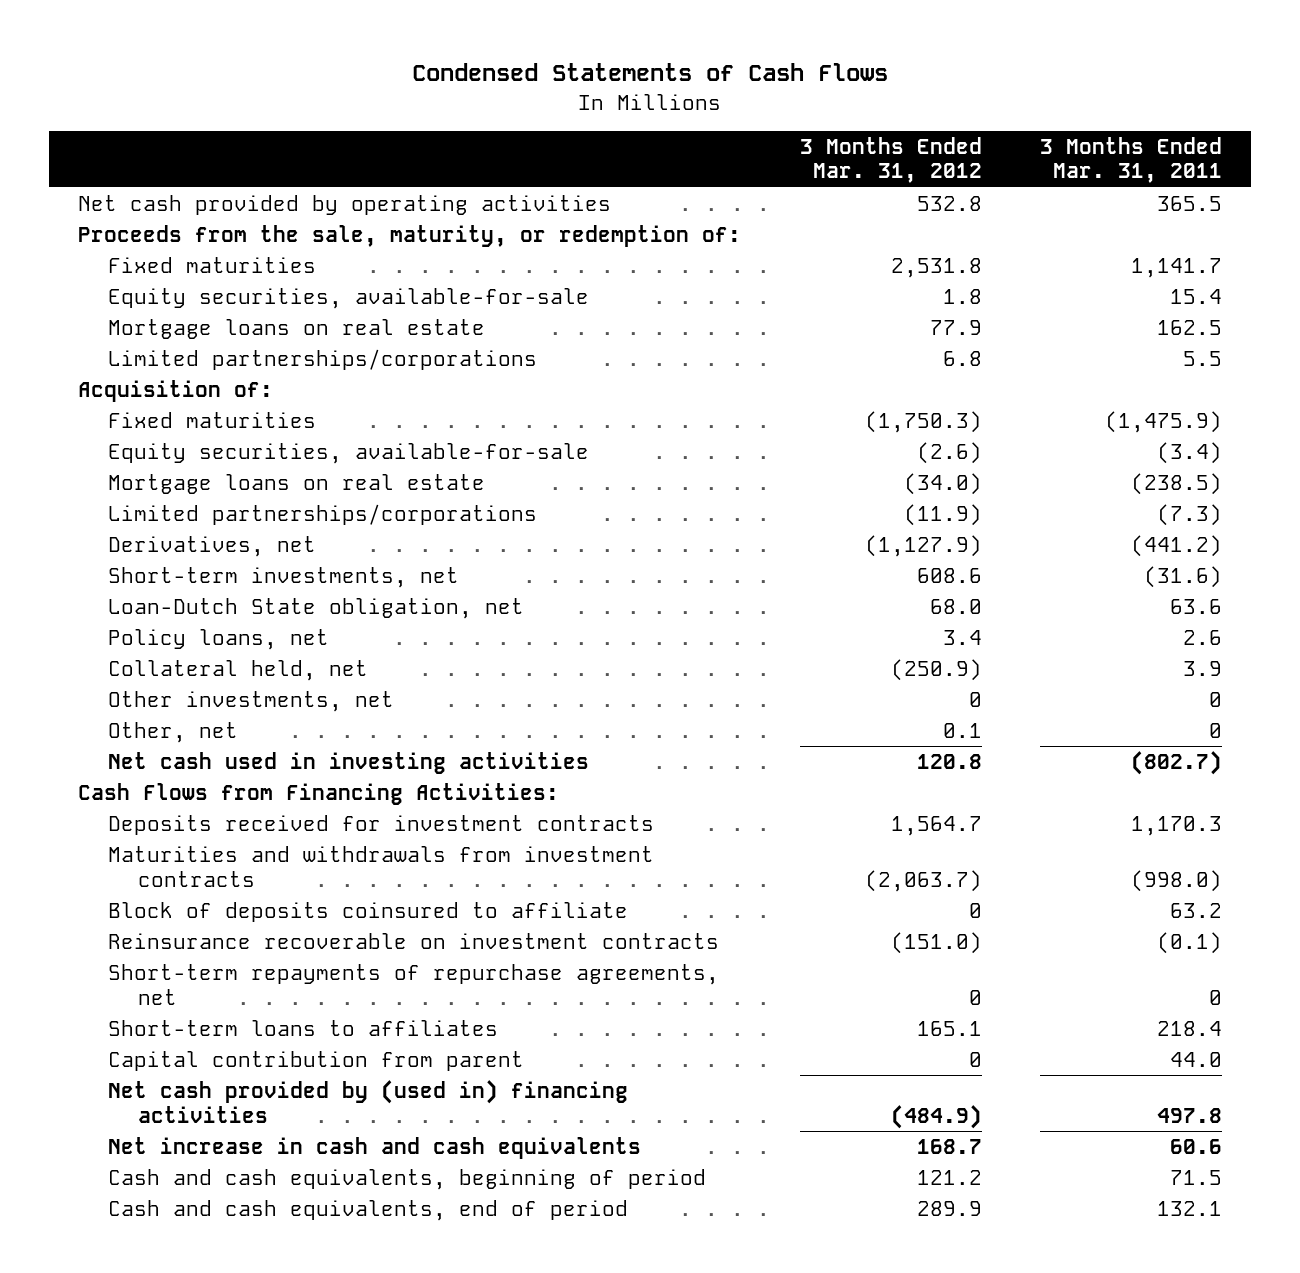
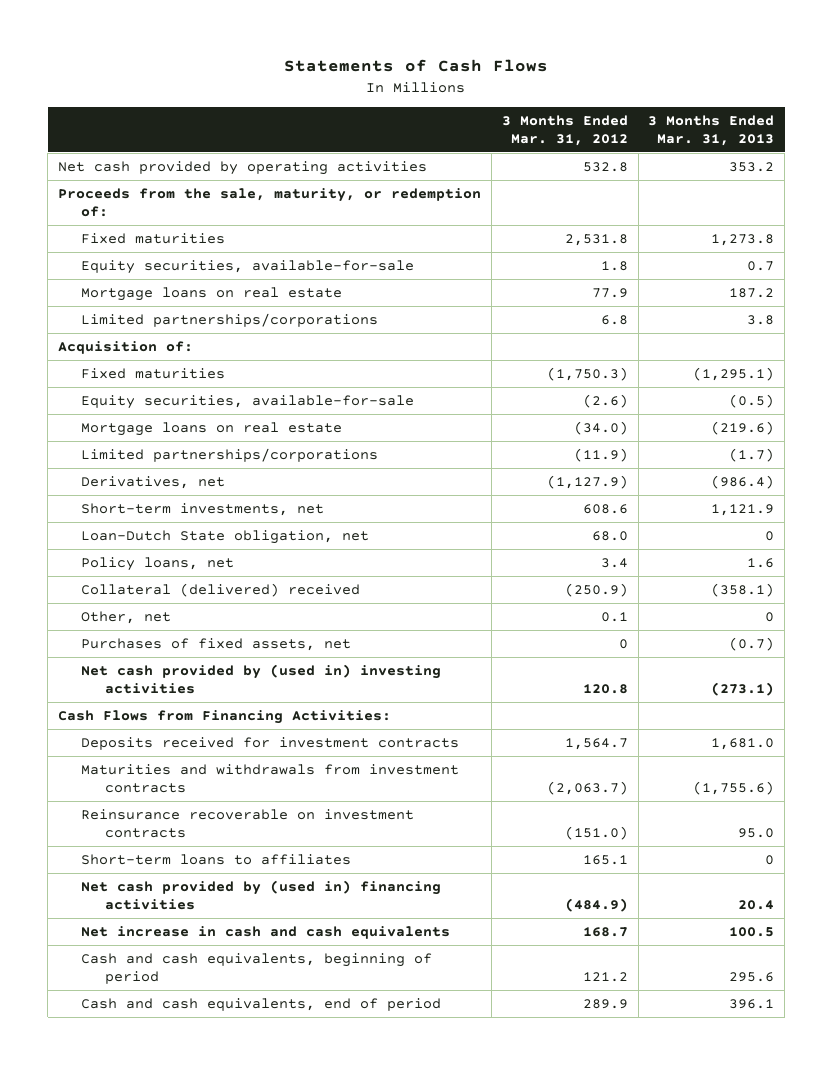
[412,63,889,82] Condensed Statements of Cash Flows -> [284,59,549,73] Statements of Cash Flows
[1039,136,1222,184] 3 Months Ended Mar. 31, 2011 -> none
none -> [648,115,775,146] 3 Months Ended Mar. 31, 2013
[108,691,395,713] Other investments, net -> none
[108,660,369,682] Collateral held, net -> [81,583,361,598] Collateral (delivered) received
none -> [81,638,352,652] Purchases of fixed assets, net
[108,752,590,775] Net cash used in investing activities -> [81,664,442,694] Net cash provided by (used in) investing activities
[108,902,629,923] Block of deposits coinsured to affiliate -> none
[108,964,720,1005] Short-term repayments of repurchase agreements, net -> none
[108,1051,525,1072] Capital contribution from parent -> none

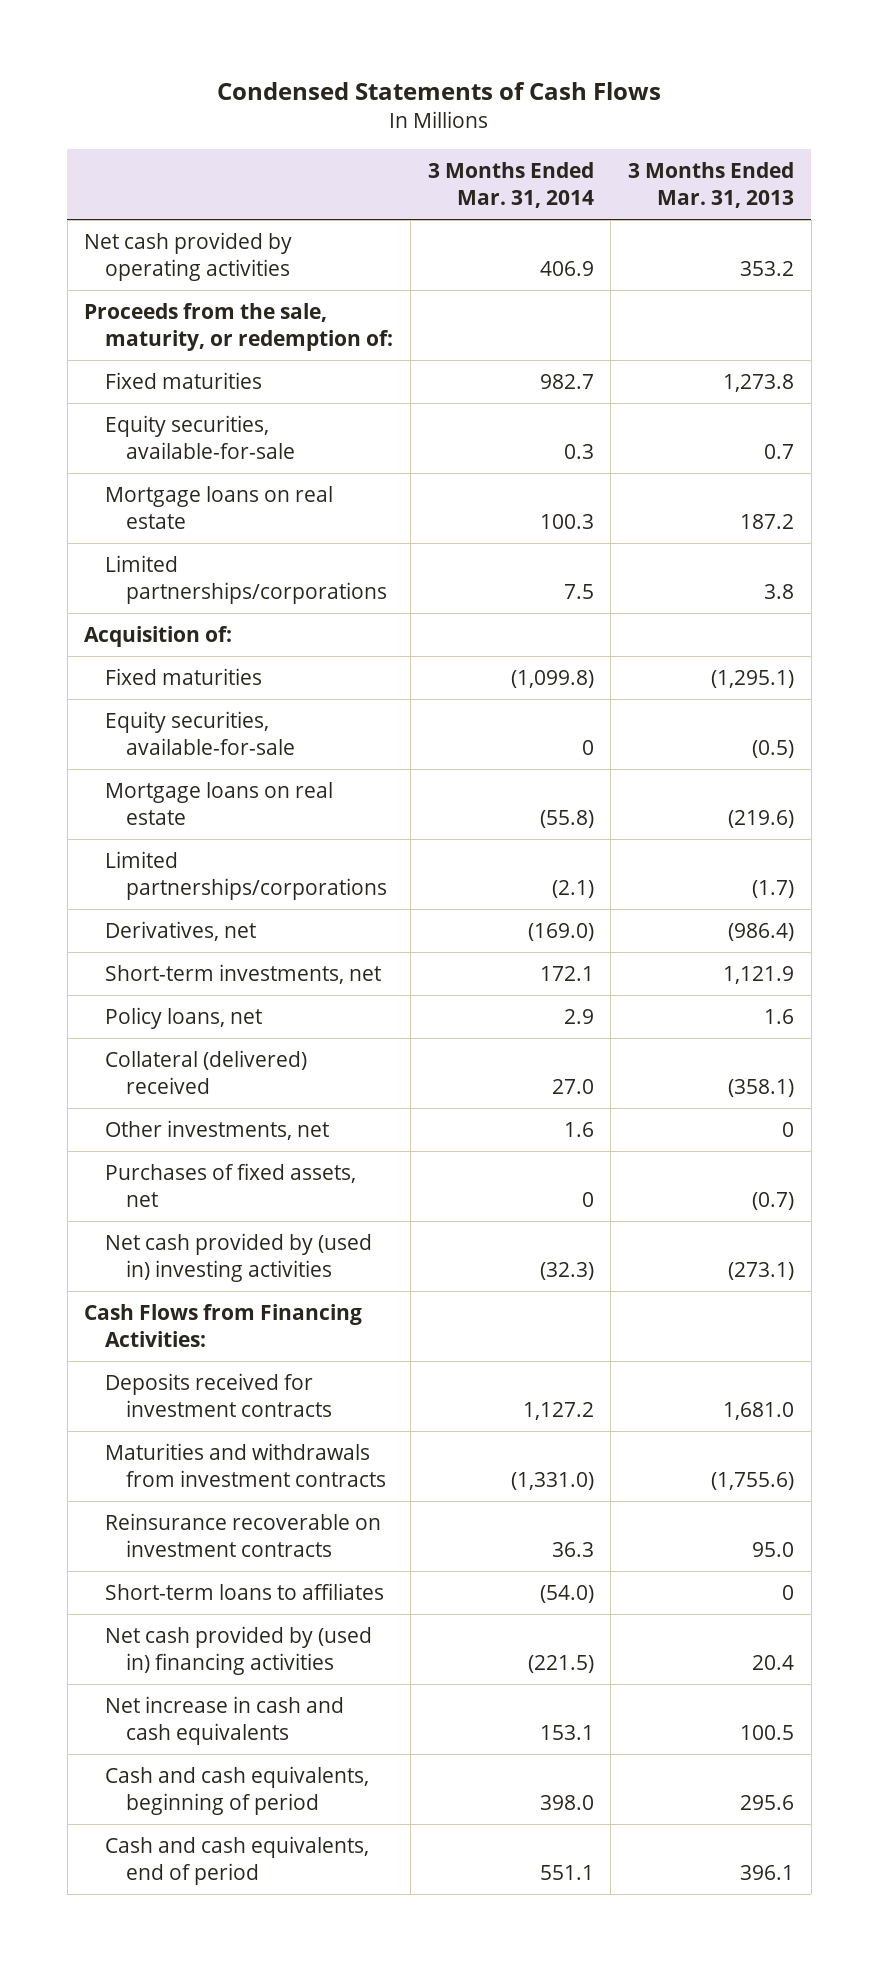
[284,59,549,73] Statements of Cash Flows -> [217,81,662,100] Condensed Statements of Cash Flows
[501,115,628,146] 3 Months Ended Mar. 31, 2012 -> none
none -> [427,162,594,209] 3 Months Ended Mar. 31, 2014
[81,530,370,545] Loan-Dutch State obligation, net -> none
[81,611,172,625] Other, net -> [105,1119,330,1140] Other investments, net

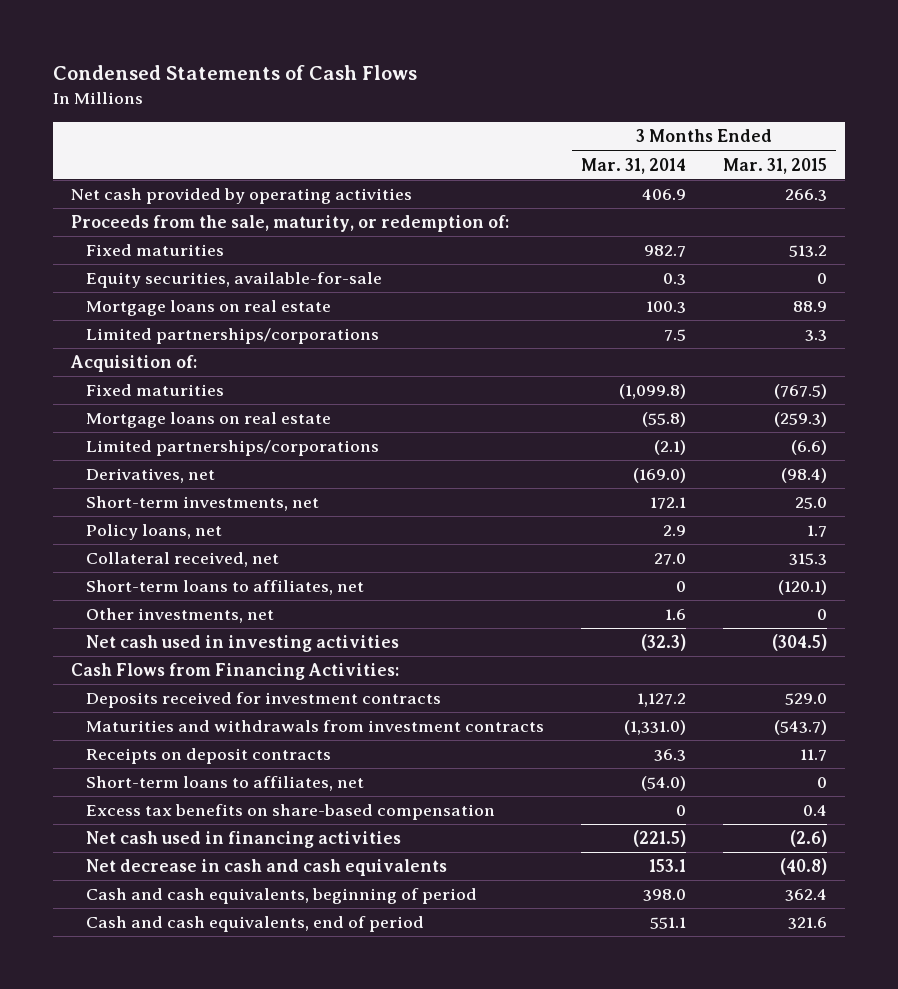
[628,162,795,209] 3 Months Ended Mar. 31, 2013 -> none
none -> [722,157,827,174] Mar. 31, 2015
[105,710,295,756] Equity securities, available-for-sale -> none
[105,1049,308,1095] Collateral (delivered) received -> [86,552,280,568] Collateral received, net
none -> [86,580,365,596] Short-term loans to affiliates, net
[105,1162,357,1208] Purchases of fixed assets, net -> none
[105,1232,373,1283] Net cash provided by (used in) investing activities -> [86,635,400,653] Net cash used in investing activities
[105,1512,382,1558] Reinsurance recoverable on investment contracts -> [86,748,332,765] Receipts on deposit contracts
[105,1582,385,1600] Short-term loans to affiliates -> [86,776,365,792] Short-term loans to affiliates, net
none -> [86,804,496,821] Excess tax benefits on share-based compensation
[105,1625,373,1676] Net cash provided by (used in) financing activities -> [86,831,402,849] Net cash used in financing activities
[105,1695,345,1746] Net increase in cash and cash equivalents -> [86,859,448,877] Net decrease in cash and cash equivalents

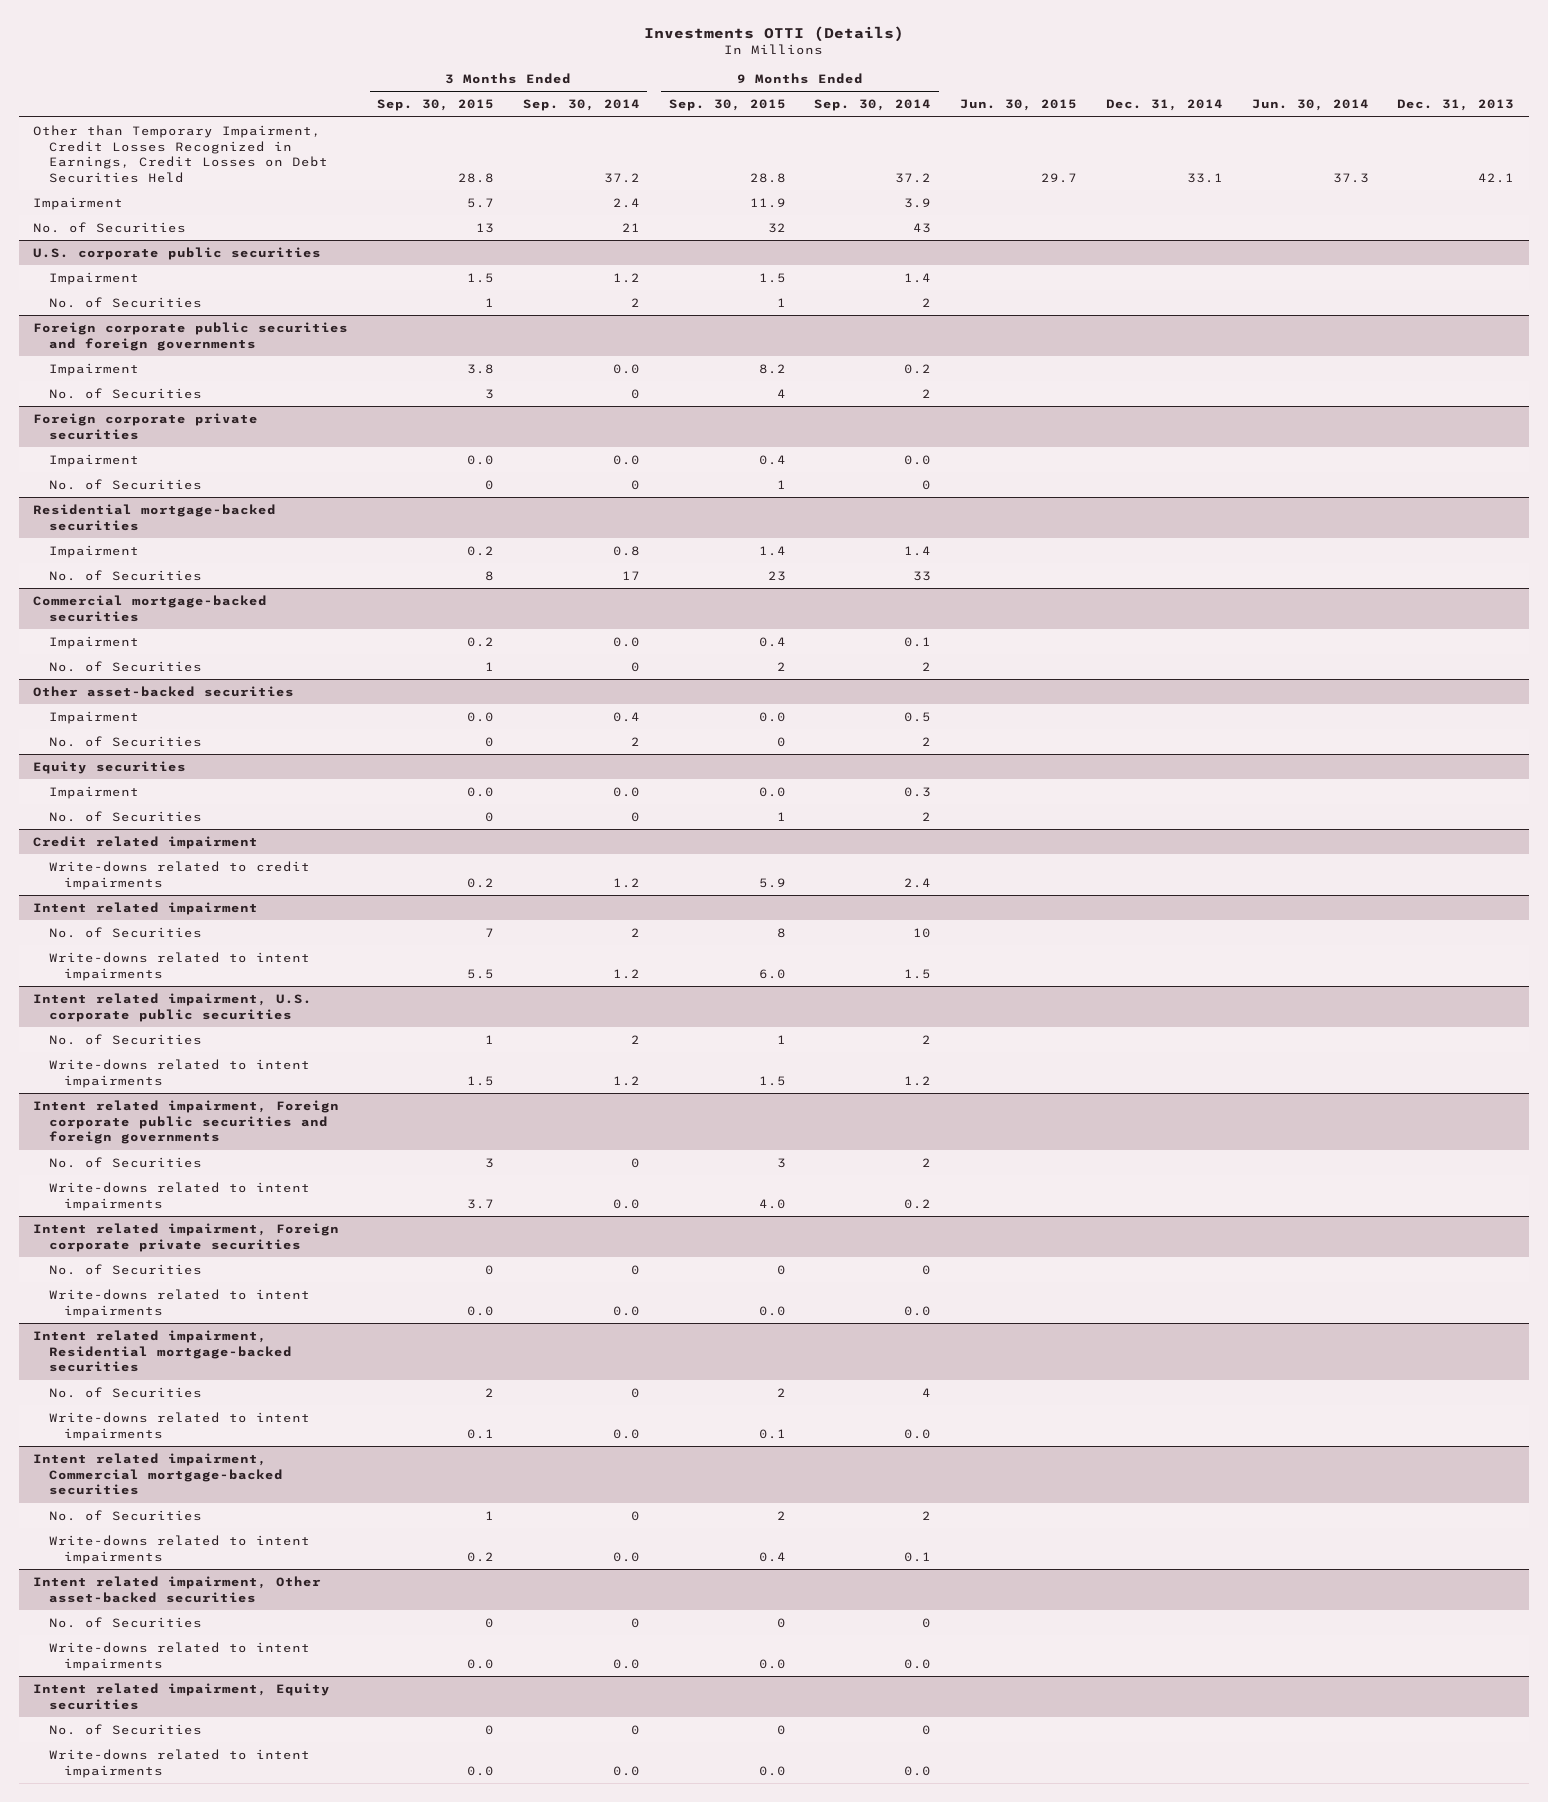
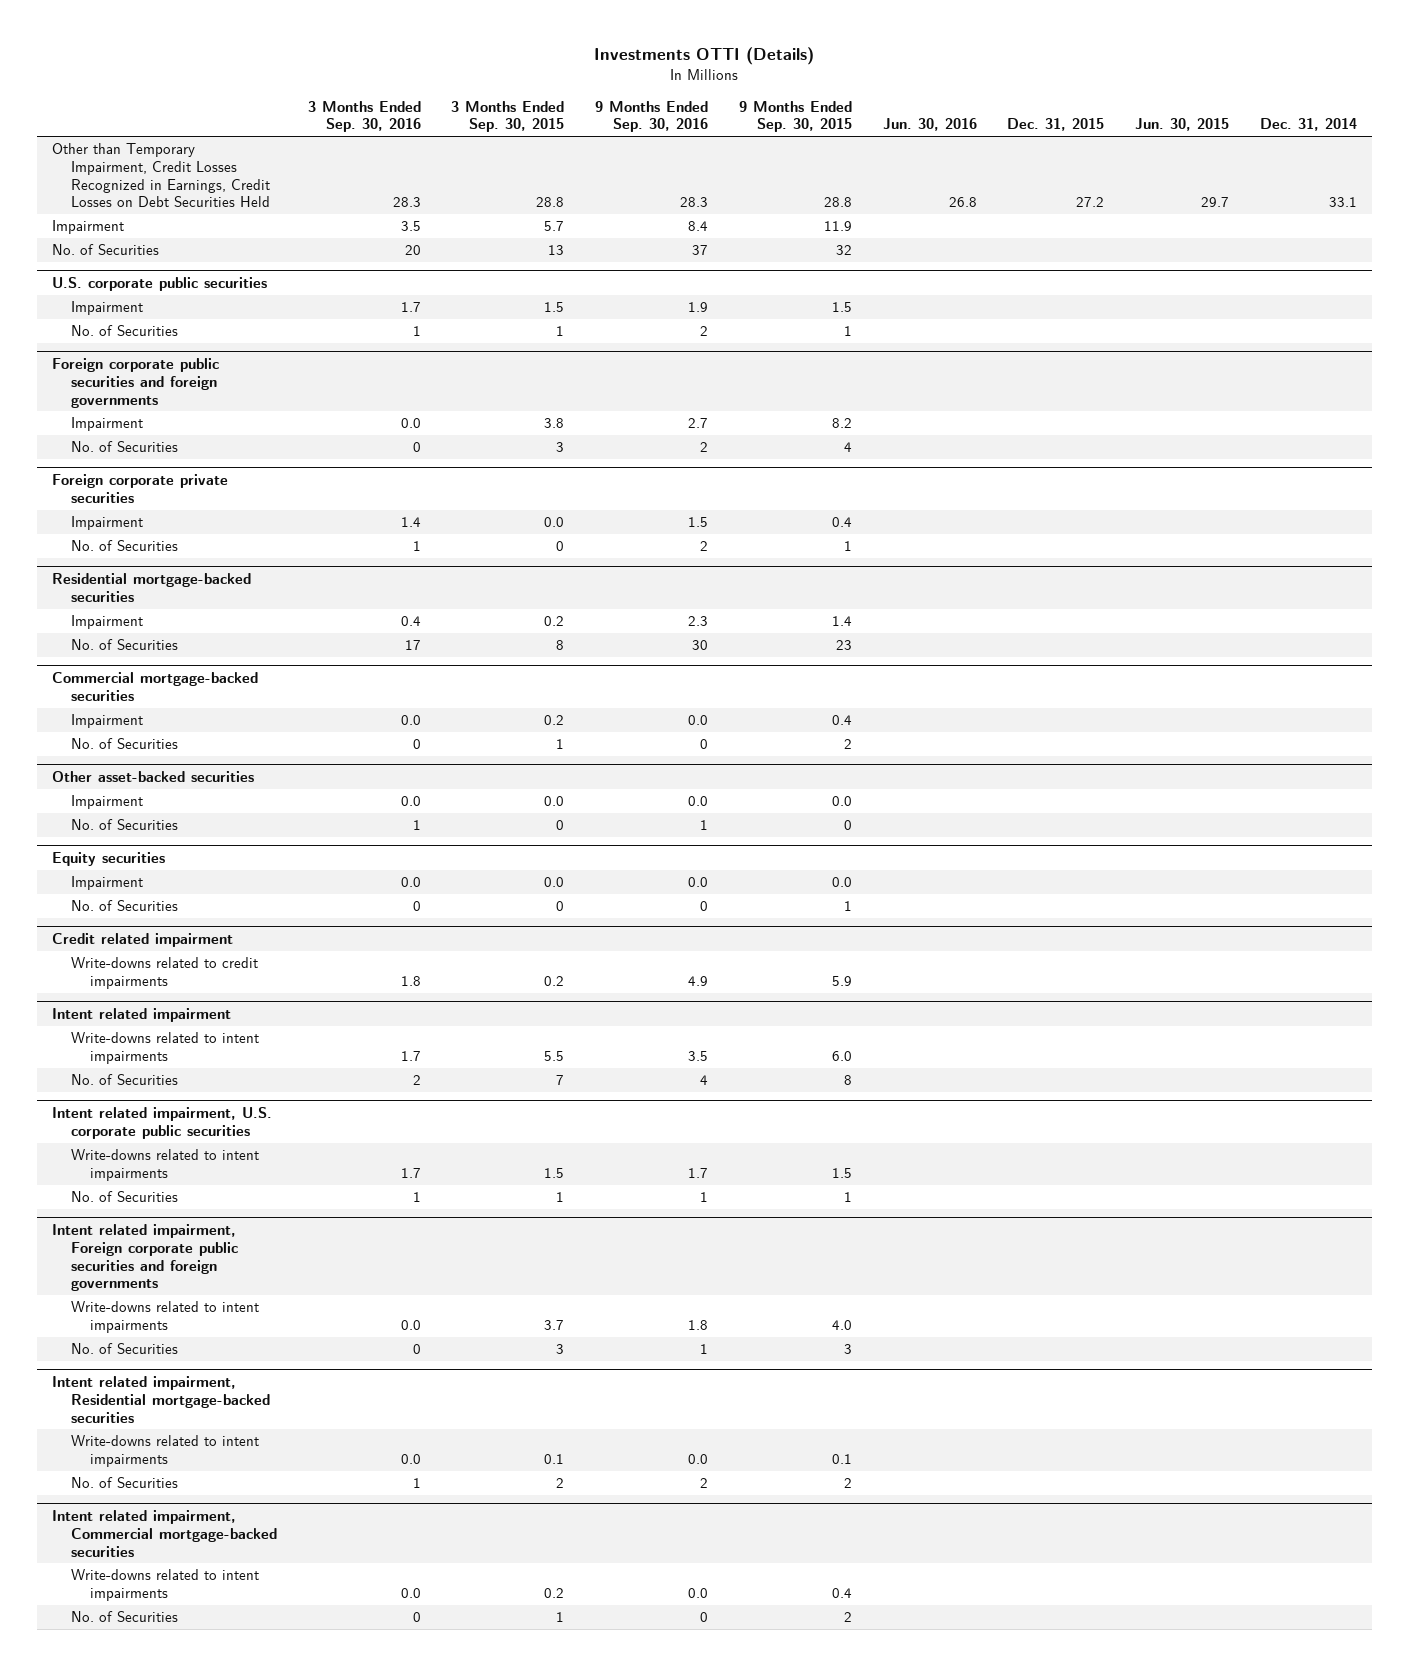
[522,99,640,112] Sep. 30, 2014 -> none
[814,99,932,112] Sep. 30, 2014 -> none
[1251,99,1369,112] Jun. 30, 2014 -> none
[1397,99,1515,112] Dec. 31, 2013 -> none
none -> [307,100,421,133] 3 Months Ended Sep. 30, 2016
none -> [595,100,709,133] 9 Months Ended Sep. 30, 2016
none -> [882,118,977,132] Jun. 30, 2016
none -> [1007,118,1105,132] Dec. 31, 2015
[48,926,202,938] No. of Securities -> [71,1074,179,1086] No. of Securities
[48,1033,202,1045] No. of Securities -> [71,1191,179,1203] No. of Securities
[33,1222,340,1252] Intent related impairment, Foreign corporate private securities -> none
[48,1263,202,1275] No. of Securities -> none
[48,1288,310,1318] Write-downs related to intent impairments -> none
[48,1156,202,1168] No. of Securities -> [71,1343,179,1355] No. of Securities
[48,1386,202,1398] No. of Securities -> [71,1477,179,1489] No. of Securities
[33,1575,322,1603] Intent related impairment, Other asset-backed securities -> none
[48,1616,202,1628] No. of Securities -> none
[48,1641,310,1671] Write-downs related to intent impairments -> none
[33,1682,331,1710] Intent related impairment, Equity securities -> none
[48,1723,202,1735] No. of Securities -> none
[48,1748,310,1778] Write-downs related to intent impairments -> none
[48,1509,202,1521] No. of Securities -> [71,1611,179,1623] No. of Securities

